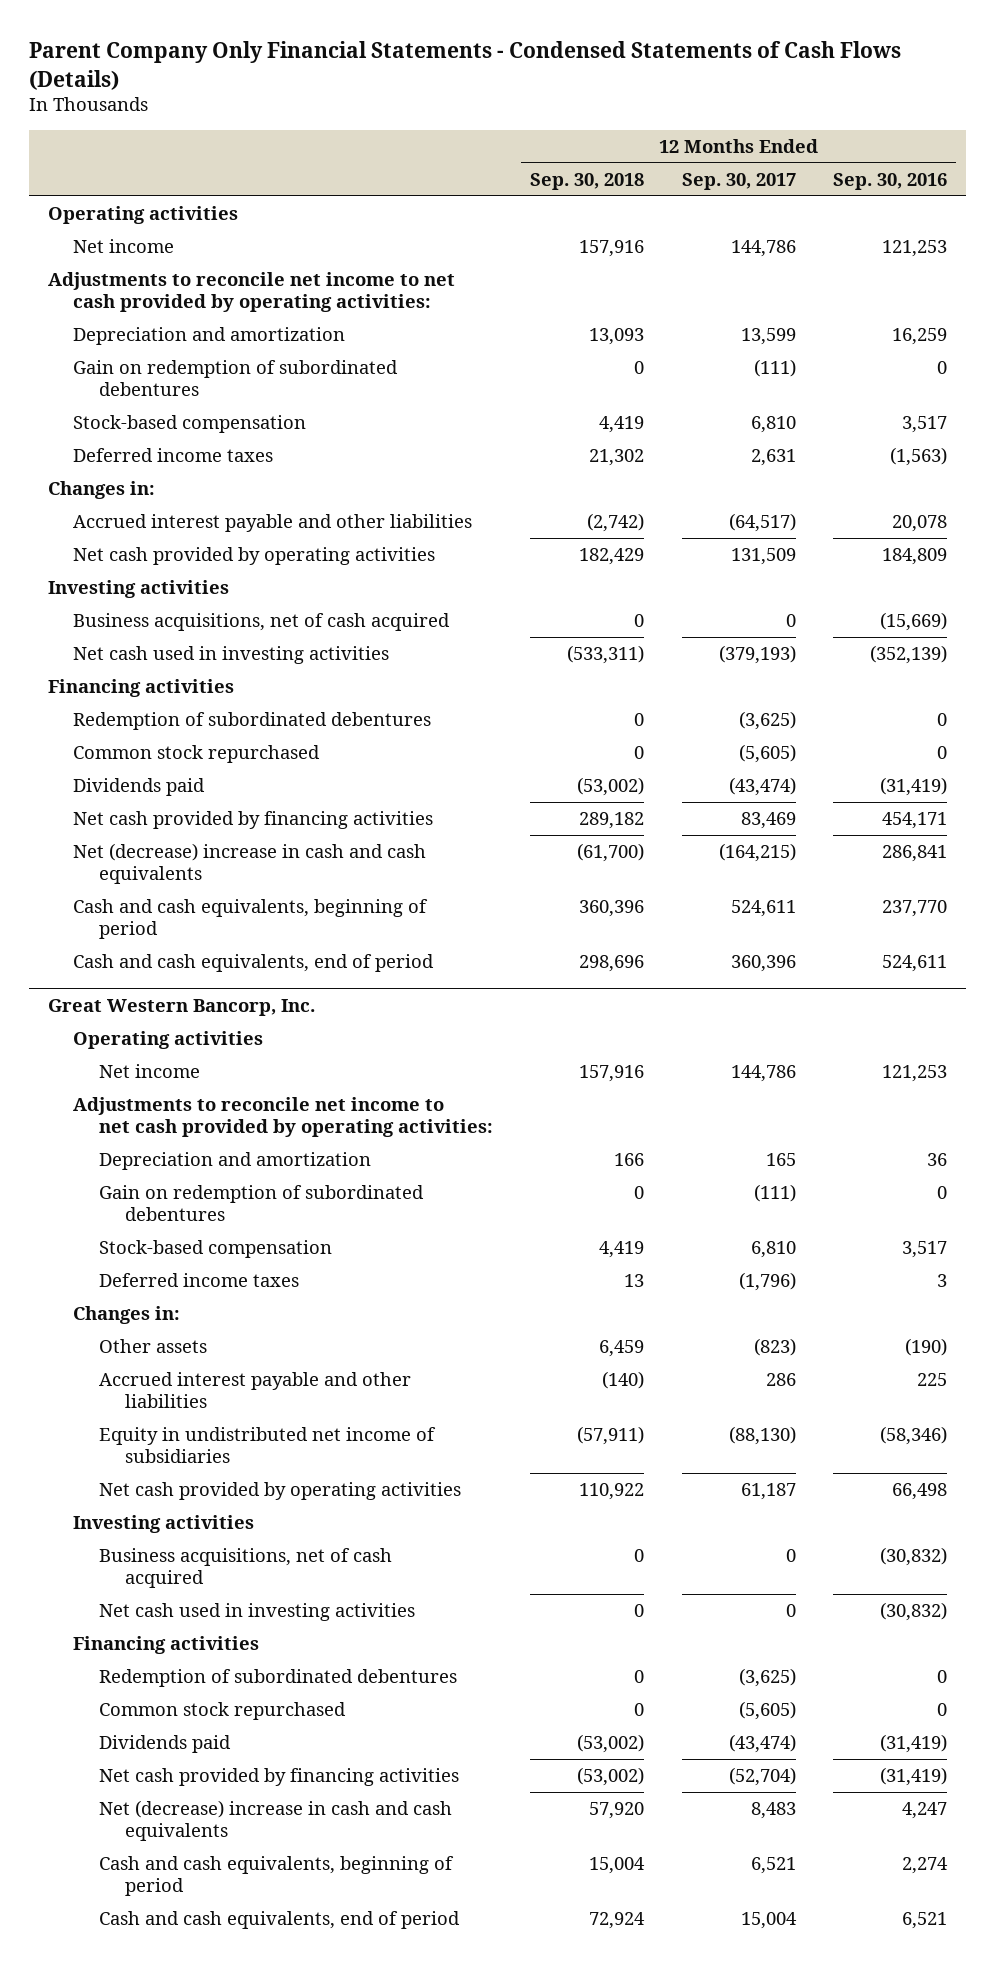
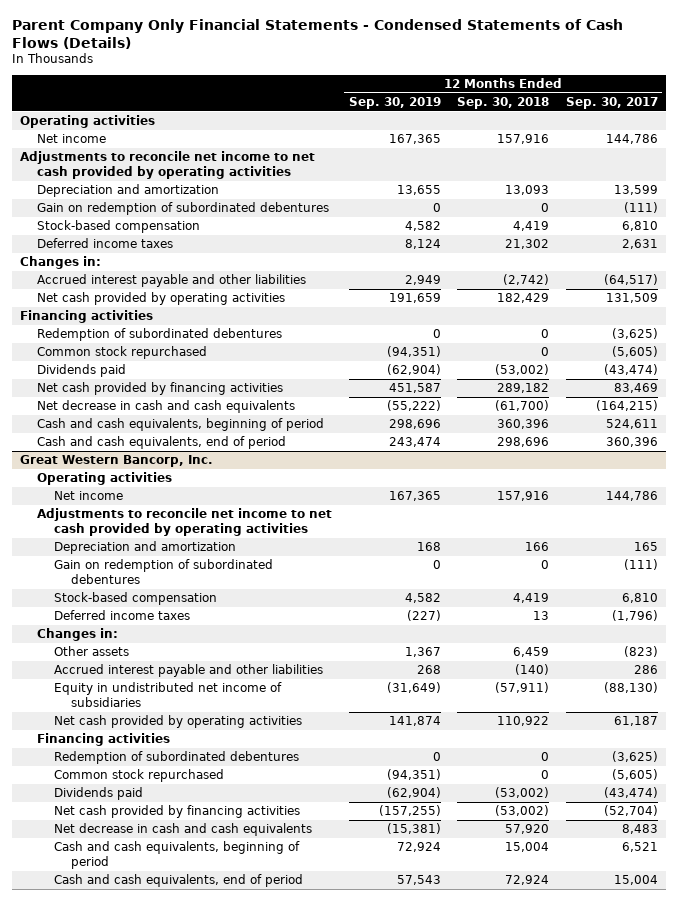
[832,172,947,190] Sep. 30, 2016 -> none
none -> [348,97,441,110] Sep. 30, 2019
[47,272,455,312] Adjustments to reconcile net income to net cash provided by operating activities: -> [19,151,315,180] Adjustments to reconcile net income to net cash provided by operating activities
[47,580,229,599] Investing activities -> none
[73,613,451,632] Business acquisitions, net of cash acquired -> none
[73,646,390,665] Net cash used in investing activities -> none
[73,843,427,884] Net (decrease) increase in cash and cash equivalents -> [37,400,296,414] Net decrease in cash and cash equivalents
[73,1097,494,1137] Adjustments to reconcile net income to net cash provided by operating activities: -> [37,508,333,537] Adjustments to reconcile net income to net cash provided by operating activities
[73,1515,255,1534] Investing activities -> none
[99,1548,393,1588] Business acquisitions, net of cash acquired -> none
[99,1603,416,1622] Net cash used in investing activities -> none
[99,1800,453,1841] Net (decrease) increase in cash and cash equivalents -> [54,823,313,837] Net decrease in cash and cash equivalents

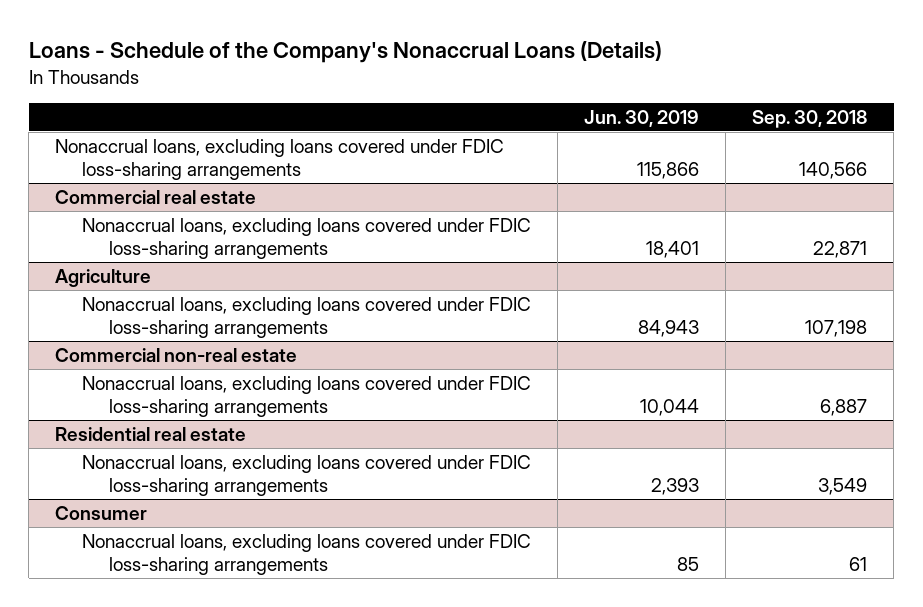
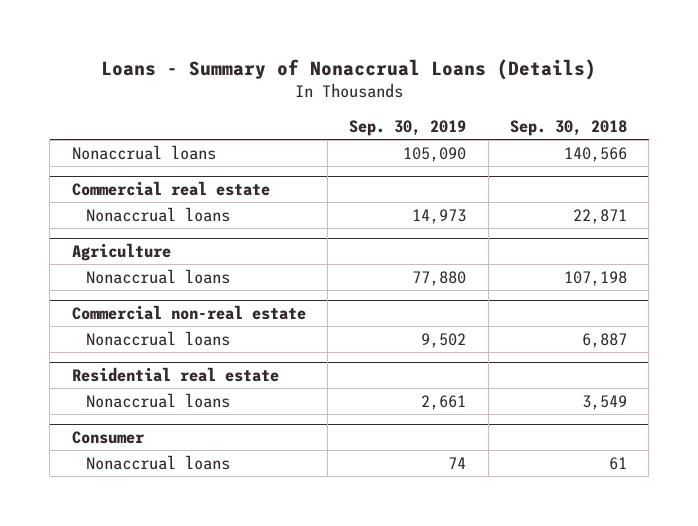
[28,41,662,64] Loans - Schedule of the Company's Nonaccrual Loans (Details) -> [101,59,597,81] Loans - Summary of Nonaccrual Loans (Details)
[584,109,700,127] Jun. 30, 2019 -> none
none -> [349,120,467,137] Sep. 30, 2019
[55,139,505,181] Nonaccrual loans, excluding loans covered under FDIC loss-sharing arrangements -> [71,144,216,160] Nonaccrual loans
[82,218,532,260] Nonaccrual loans, excluding loans covered under FDIC loss-sharing arrangements -> [86,206,231,222] Nonaccrual loans
[82,297,532,339] Nonaccrual loans, excluding loans covered under FDIC loss-sharing arrangements -> [86,268,231,284] Nonaccrual loans
[82,376,532,418] Nonaccrual loans, excluding loans covered under FDIC loss-sharing arrangements -> [86,330,231,346] Nonaccrual loans
[82,455,532,497] Nonaccrual loans, excluding loans covered under FDIC loss-sharing arrangements -> [86,392,231,408] Nonaccrual loans
[82,534,532,576] Nonaccrual loans, excluding loans covered under FDIC loss-sharing arrangements -> [86,454,231,470] Nonaccrual loans

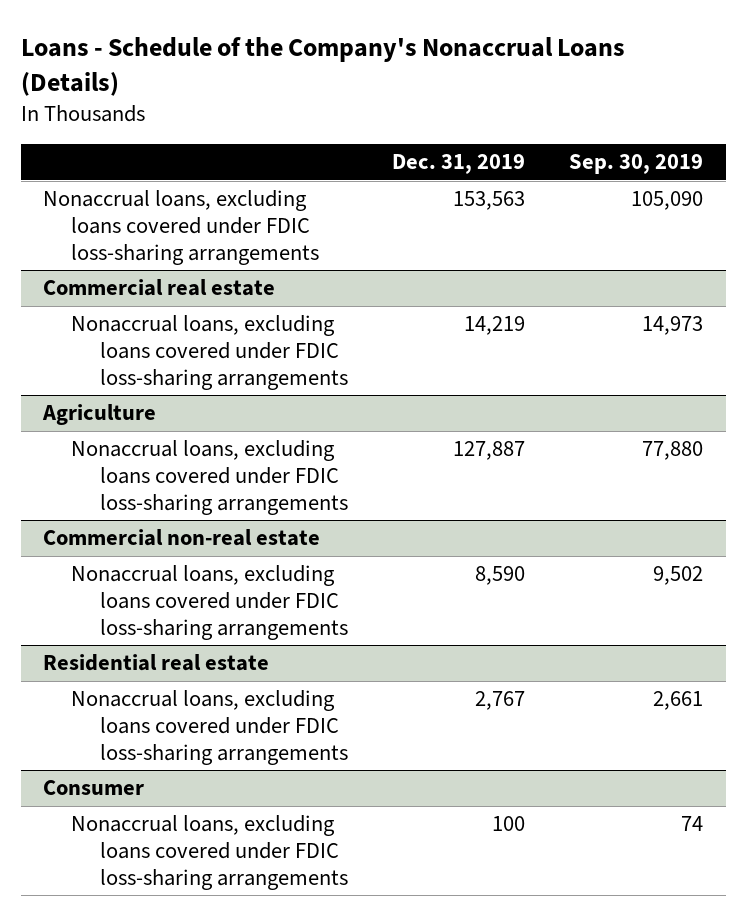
[101,59,597,81] Loans - Summary of Nonaccrual Loans (Details) -> [20,36,625,96] Loans - Schedule of the Company's Nonaccrual Loans (Details)
[509,120,627,137] Sep. 30, 2018 -> none
none -> [392,154,526,175] Dec. 31, 2019
[71,144,216,160] Nonaccrual loans -> [42,190,320,265] Nonaccrual loans, excluding loans covered under FDIC loss-sharing arrangements
[86,206,231,222] Nonaccrual loans -> [71,315,348,390] Nonaccrual loans, excluding loans covered under FDIC loss-sharing arrangements
[86,268,231,284] Nonaccrual loans -> [71,440,348,515] Nonaccrual loans, excluding loans covered under FDIC loss-sharing arrangements
[86,330,231,346] Nonaccrual loans -> [71,565,348,640] Nonaccrual loans, excluding loans covered under FDIC loss-sharing arrangements
[86,392,231,408] Nonaccrual loans -> [71,690,348,765] Nonaccrual loans, excluding loans covered under FDIC loss-sharing arrangements
[86,454,231,470] Nonaccrual loans -> [71,815,348,890] Nonaccrual loans, excluding loans covered under FDIC loss-sharing arrangements

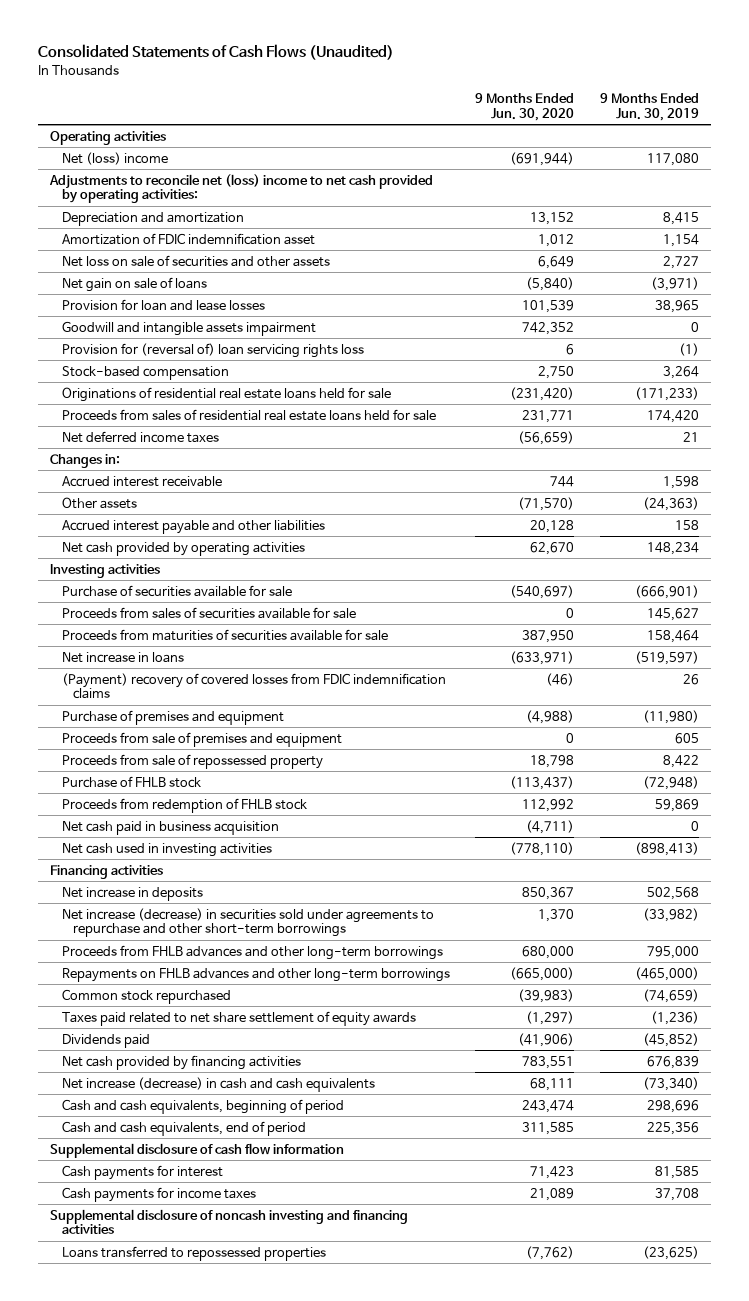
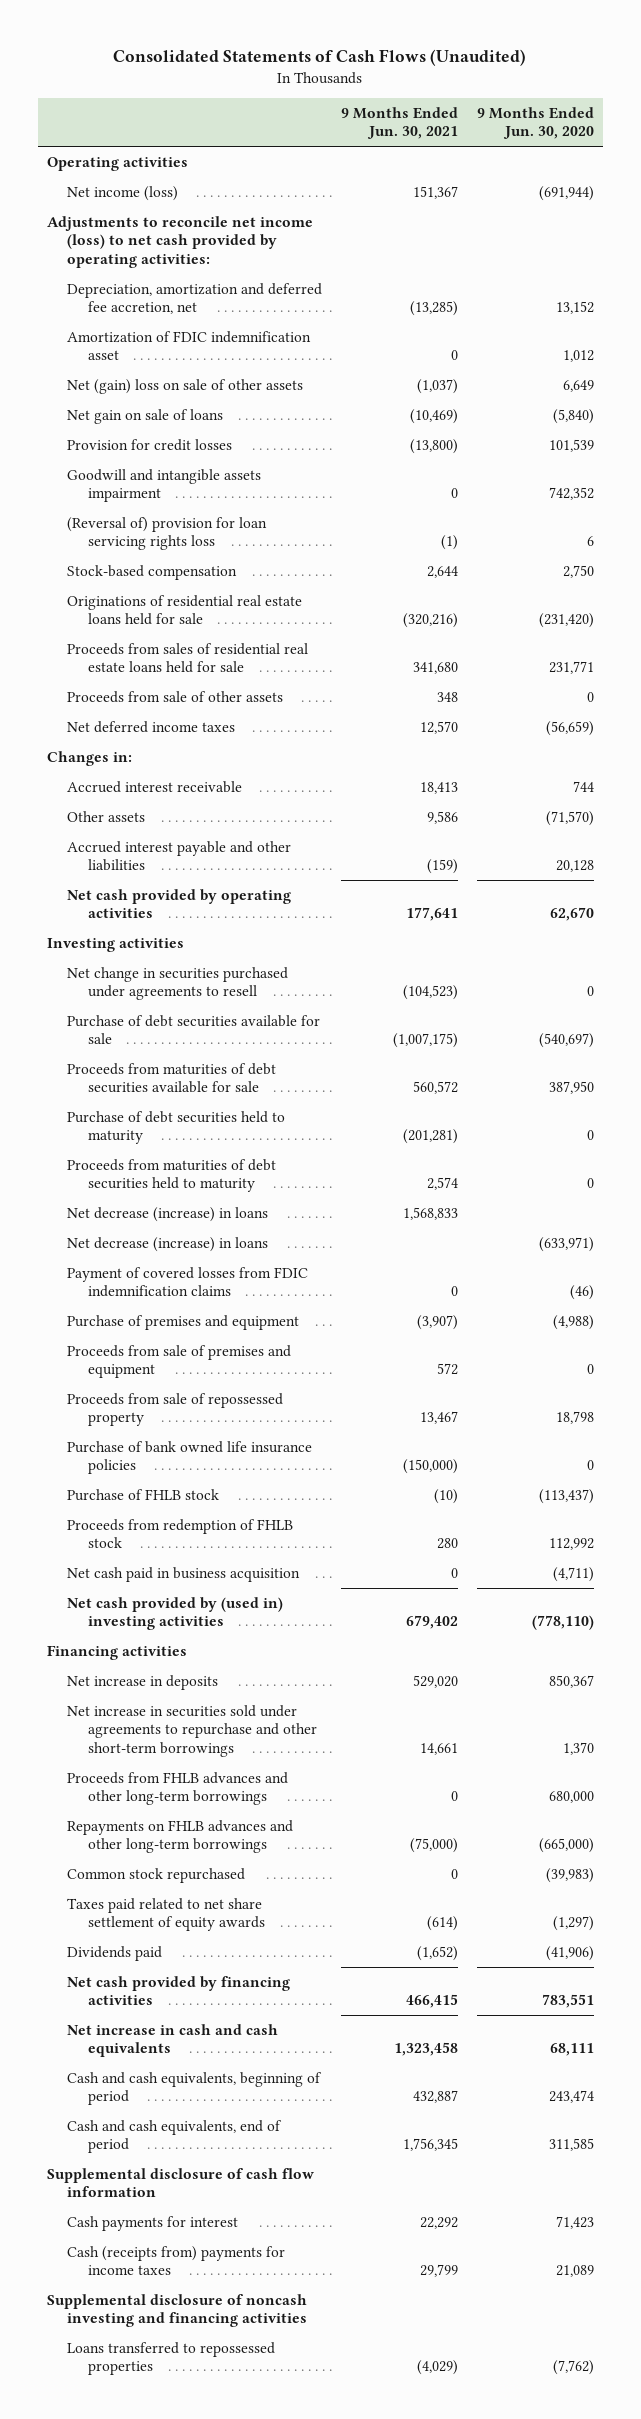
[599,93,699,121] 9 Months Ended Jun. 30, 2019 -> none
none -> [341,106,459,140] 9 Months Ended Jun. 30, 2021
[61,151,168,165] Net (loss) income -> [67,185,179,201] Net income (loss)
[49,173,434,204] Adjustments to reconcile net (loss) income to net cash provided by operating activities: -> [47,215,314,269] Adjustments to reconcile net income (loss) to net cash provided by operating activities:
[61,211,244,226] Depreciation and amortization -> [67,282,323,315] Depreciation, amortization and deferred fee accretion, net
[61,254,330,267] Net loss on sale of securities and other assets -> [67,378,304,394] Net (gain) loss on sale of other assets
[61,298,265,311] Provision for loan and lease losses -> [67,438,233,451] Provision for credit losses
[61,342,364,358] Provision for (reversal of) loan servicing rights loss -> [67,516,268,551] (Reversal of) provision for loan servicing rights loss
none -> [67,690,284,703] Proceeds from sale of other assets
[61,606,356,619] Proceeds from sales of securities available for sale -> none
none -> [67,966,289,1001] Net change in securities purchased under agreements to resell
[61,584,292,597] Purchase of securities available for sale -> [67,1014,321,1045] Purchase of debt securities available for sale
[61,628,388,641] Proceeds from maturities of securities available for sale -> [67,1062,277,1094] Proceeds from maturities of debt securities available for sale
none -> [67,1110,286,1145] Purchase of debt securities held to maturity
none -> [67,1158,277,1193] Proceeds from maturities of debt securities held to maturity
none -> [67,1206,269,1222] Net decrease (increase) in loans
[61,651,184,663] Net increase in loans -> [67,1236,269,1252] Net decrease (increase) in loans
[61,672,446,700] (Payment) recovery of covered losses from FDIC indemnification claims -> [67,1266,309,1298] Payment of covered losses from FDIC indemnification claims
none -> [67,1440,313,1475] Purchase of bank owned life insurance policies
[61,842,272,857] Net cash used in investing activities -> [67,1596,284,1631] Net cash provided by (used in) investing activities
[61,907,434,938] Net increase (decrease) in securities sold under agreements to repurchase and other short-term borrowings -> [67,1704,317,1758] Net increase in securities sold under agreements to repurchase and other short-term borrowings
[61,1076,375,1092] Net increase (decrease) in cash and cash equivalents -> [67,2023,279,2058] Net increase in cash and cash equivalents
[61,1186,256,1202] Cash payments for income taxes -> [67,2245,286,2276] Cash (receipts from) payments for income taxes

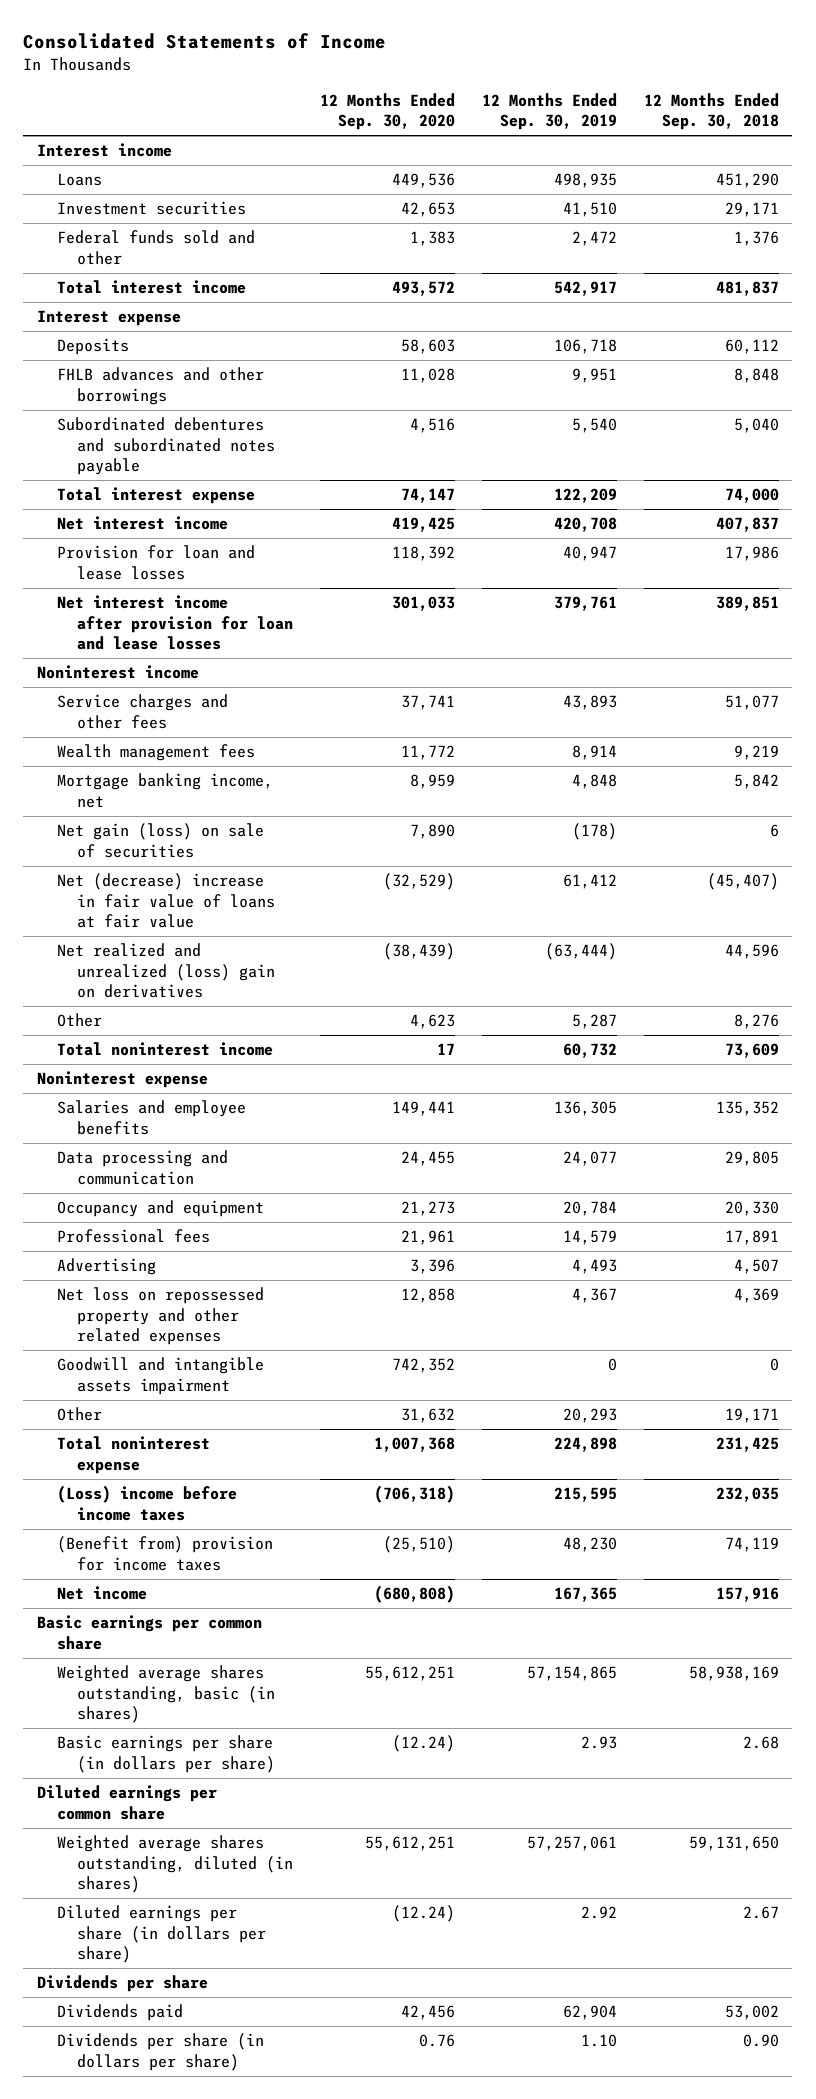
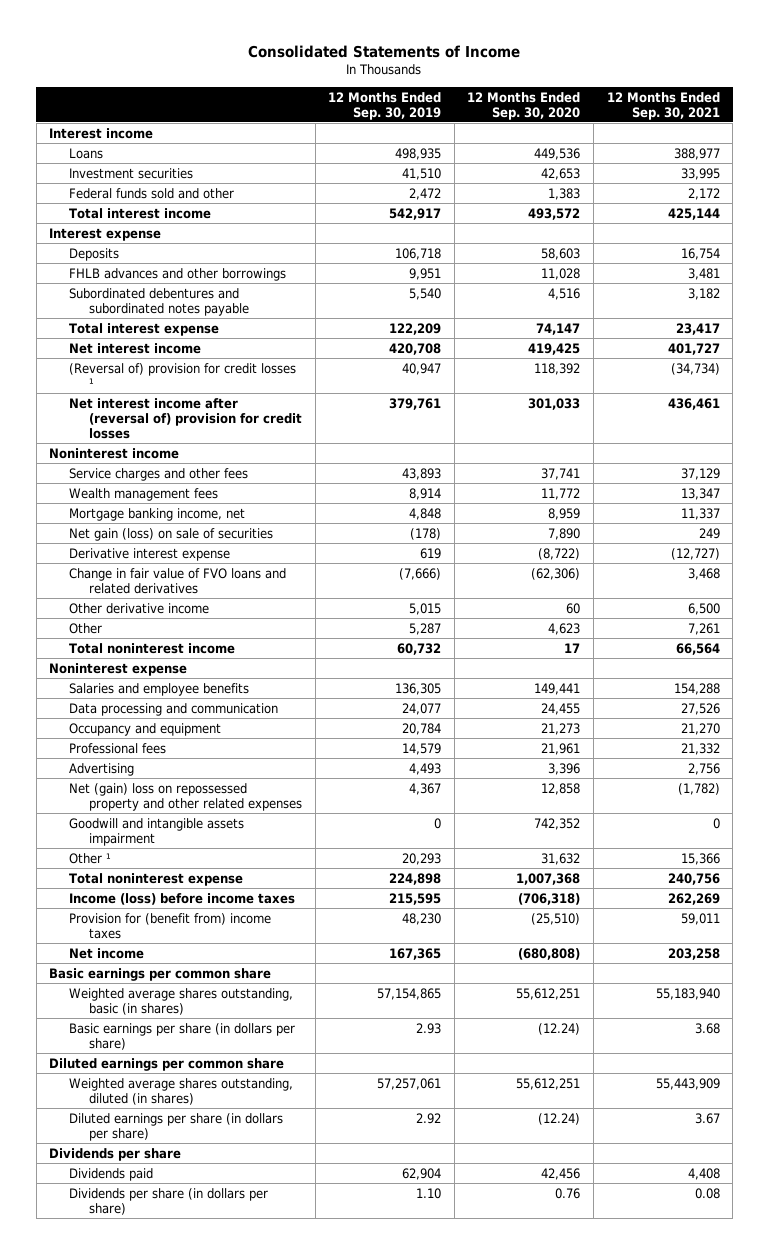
[643,92,779,130] 12 Months Ended Sep. 30, 2018 -> none
none -> [606,91,720,120] 12 Months Ended Sep. 30, 2021
[56,545,255,580] Provision for loan and lease losses -> [69,362,297,388] (Reversal of) provision for credit losses ¹
[56,595,293,651] Net interest income after provision for loan and lease losses -> [69,397,303,439] Net interest income after (reversal of) provision for credit losses
[56,943,275,999] Net realized and unrealized (loss) gain on derivatives -> none
none -> [69,547,231,561] Derivative interest expense
[56,873,275,929] Net (decrease) increase in fair value of loans at fair value -> [69,567,287,594] Change in fair value of FVO loans and related derivatives
[382,873,455,891] (32,529) -> [531,567,581,580] (62,306)
[562,874,617,890] 61,412 -> [399,567,442,580] (7,666)
none -> [69,602,210,614] Other derivative income
[56,1287,264,1346] Net loss on repossessed property and other related expenses -> [69,782,303,811] Net (gain) loss on repossessed property and other related expenses
[56,1407,102,1422] Other -> [69,852,112,864] Other ¹
[56,1485,237,1521] (Loss) income before income taxes -> [69,892,296,905] Income (loss) before income taxes
[56,1536,273,1571] (Benefit from) provision for income taxes -> [69,912,272,939] Provision for (benefit from) income taxes

